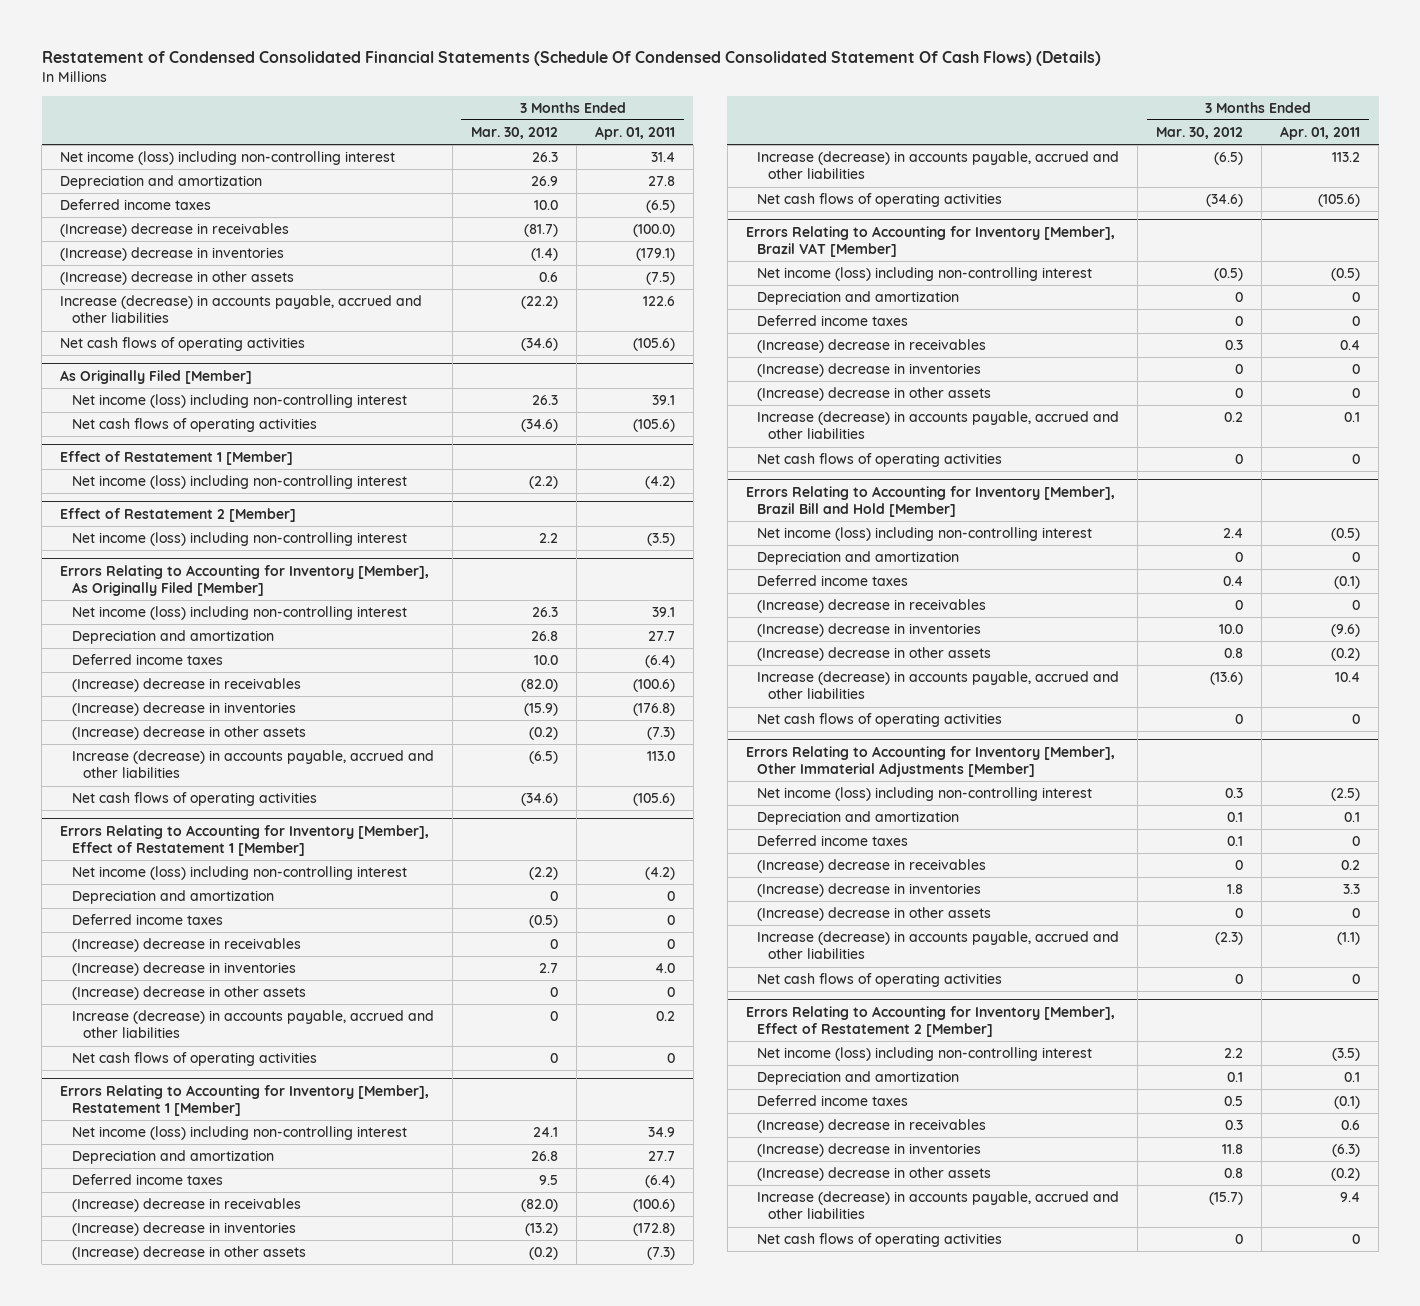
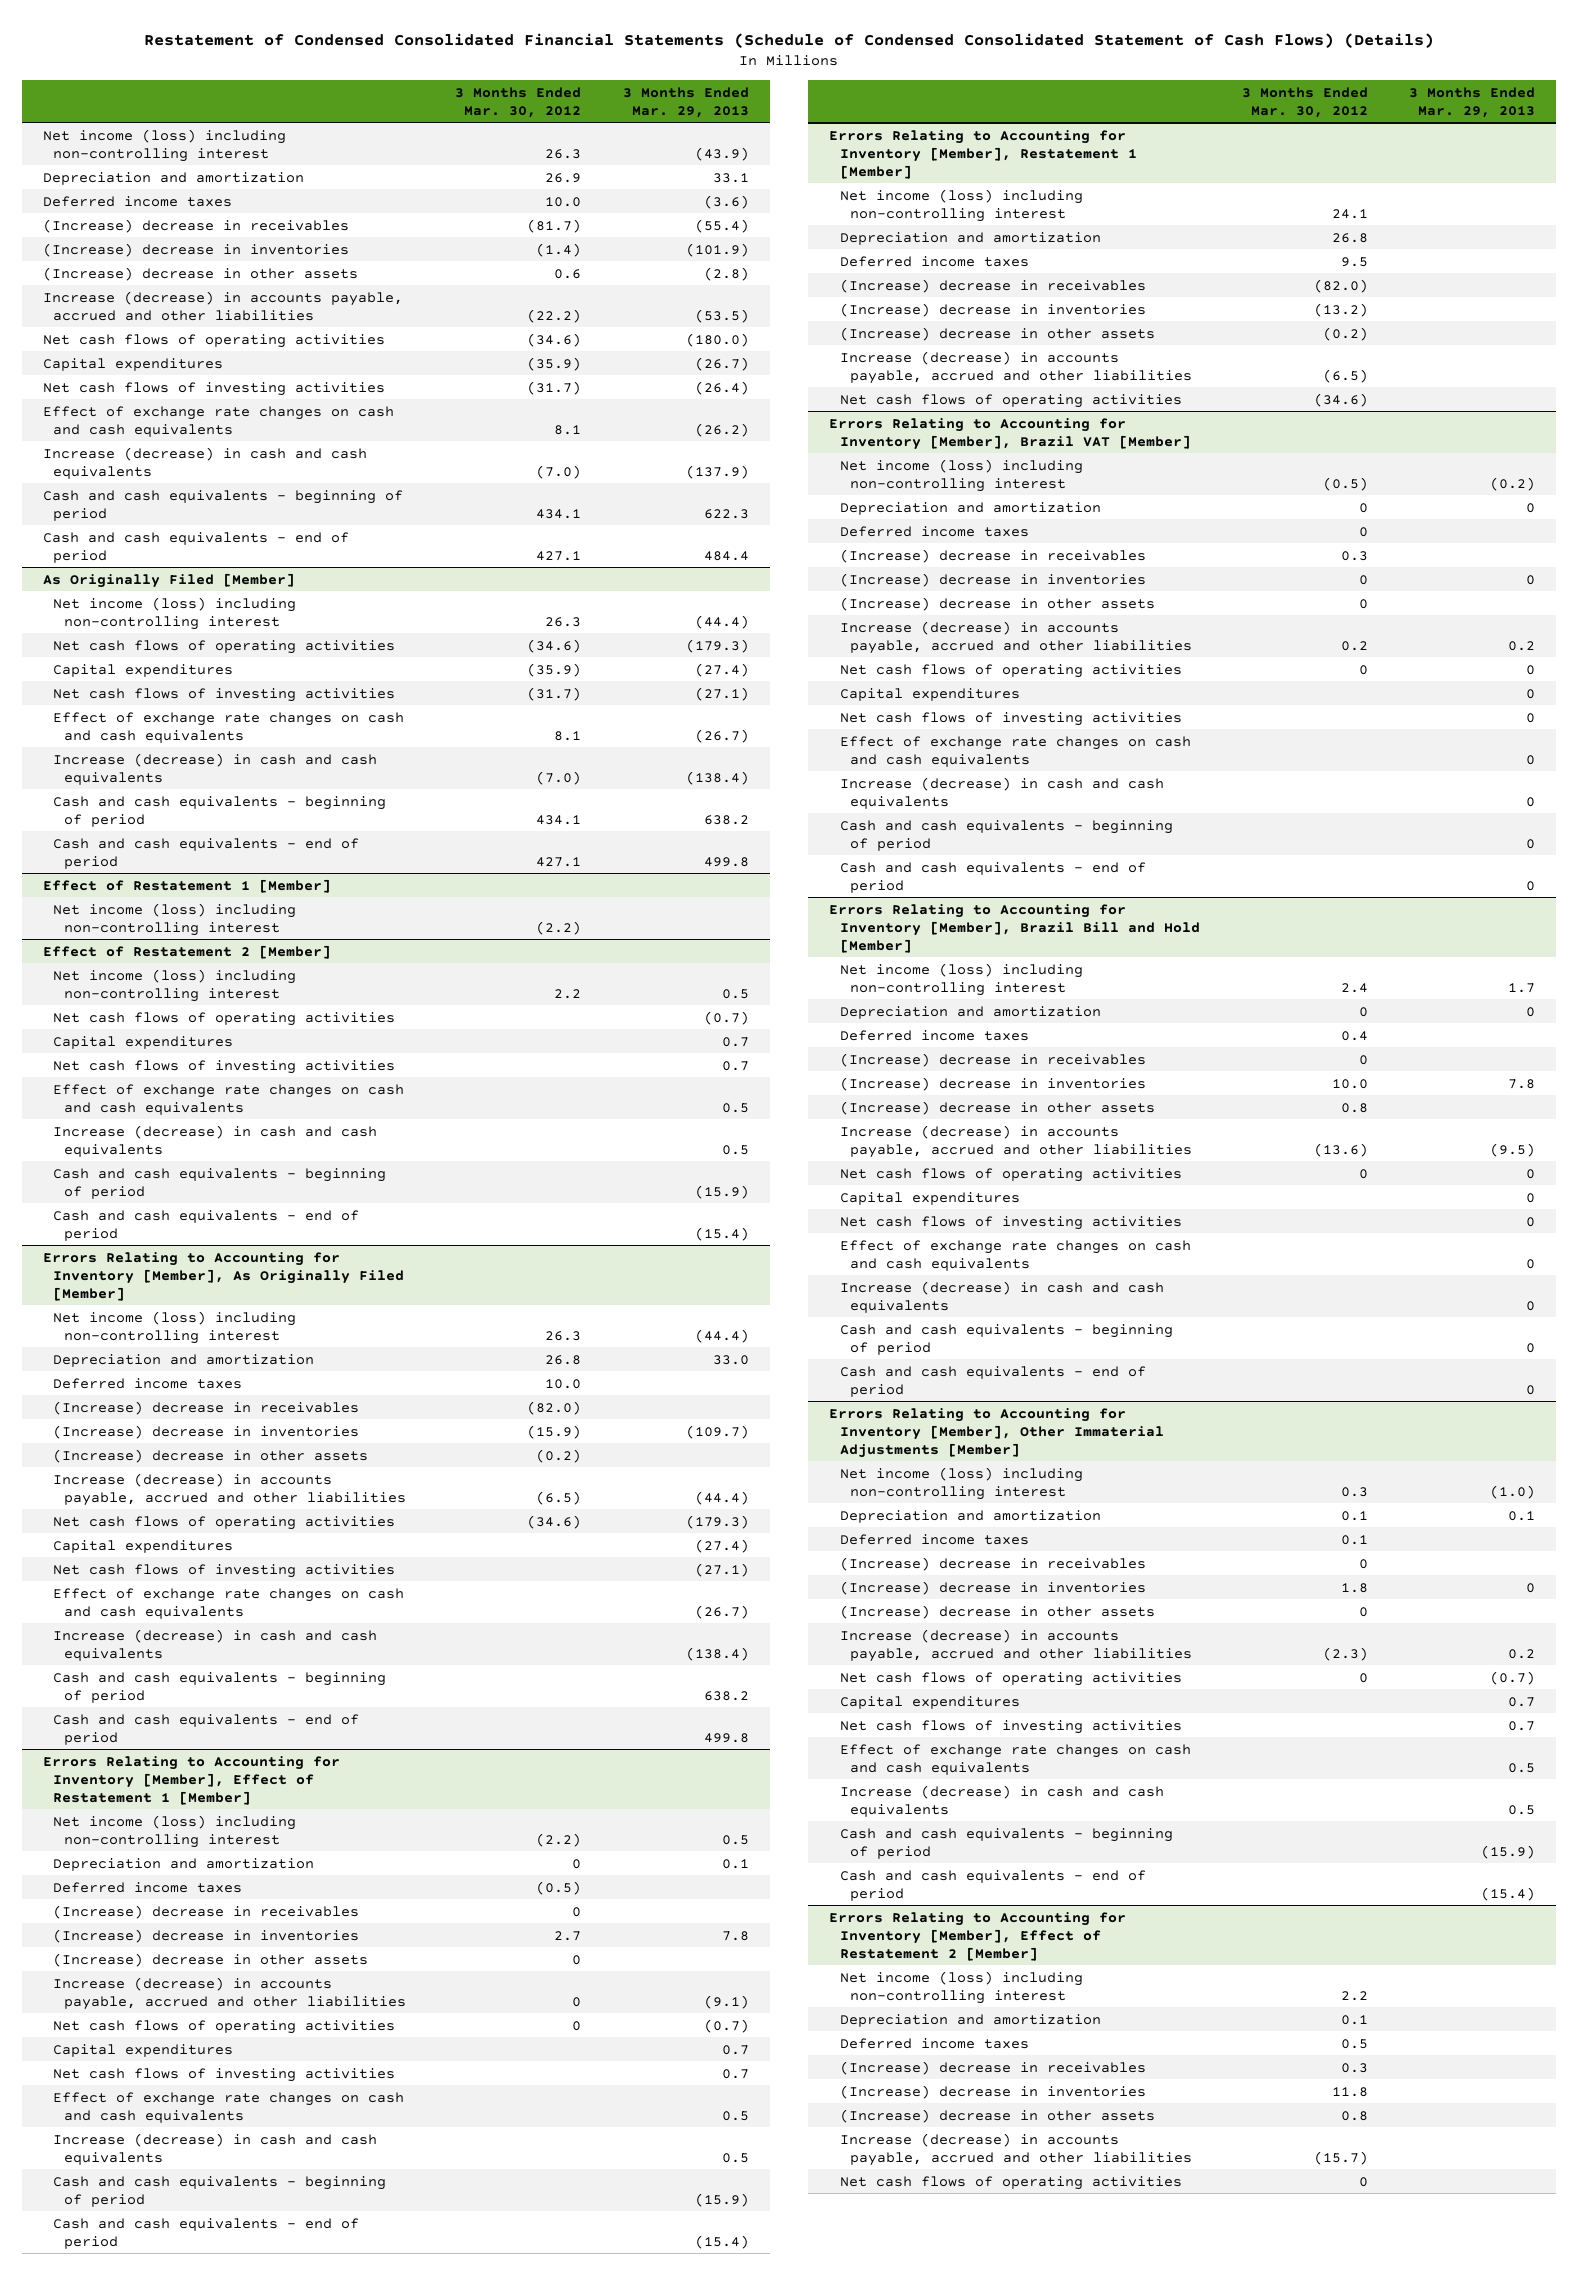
[41,51,1101,67] Restatement of Condensed Consolidated Financial Statements (Schedule Of Condensed Consolidated Statement Of Cash Flows) (Details) -> [144,32,1435,48] Restatement of Condensed Consolidated Financial Statements (Schedule of Condensed Consolidated Statement of Cash Flows) (Details)
[594,125,675,140] Apr. 01, 2011 -> none
none -> [623,86,750,118] 3 Months Ended Mar. 29, 2013
none -> [42,357,223,371] Capital expenditures
none -> [42,381,385,396] Net cash flows of investing activities
none -> [42,405,394,437] Effect of exchange rate changes on cash and cash equivalents
none -> [42,446,367,479] Increase (decrease) in cash and cash equivalents
none -> [42,489,403,521] Cash and cash equivalents - beginning of period
none -> [42,531,349,563] Cash and cash equivalents - end of period
none -> [53,663,234,677] Capital expenditures
none -> [53,687,396,702] Net cash flows of investing activities
none -> [53,711,405,743] Effect of exchange rate changes on cash and cash equivalents
none -> [53,752,378,785] Increase (decrease) in cash and cash equivalents
none -> [53,795,387,827] Cash and cash equivalents - beginning of period
none -> [53,837,360,869] Cash and cash equivalents - end of period
none -> [53,1011,396,1026] Net cash flows of operating activities
none -> [53,1035,234,1049] Capital expenditures
none -> [53,1059,396,1074] Net cash flows of investing activities
none -> [53,1083,405,1115] Effect of exchange rate changes on cash and cash equivalents
none -> [53,1124,378,1157] Increase (decrease) in cash and cash equivalents
none -> [53,1167,387,1199] Cash and cash equivalents - beginning of period
none -> [53,1209,360,1241] Cash and cash equivalents - end of period
none -> [53,1539,234,1553] Capital expenditures
none -> [53,1563,396,1578] Net cash flows of investing activities
none -> [53,1587,405,1619] Effect of exchange rate changes on cash and cash equivalents
none -> [53,1628,378,1661] Increase (decrease) in cash and cash equivalents
none -> [53,1671,387,1703] Cash and cash equivalents - beginning of period
none -> [53,1713,360,1745] Cash and cash equivalents - end of period
none -> [53,2043,234,2057] Capital expenditures
none -> [53,2067,396,2082] Net cash flows of investing activities
none -> [53,2091,405,2123] Effect of exchange rate changes on cash and cash equivalents
none -> [53,2132,378,2165] Increase (decrease) in cash and cash equivalents
none -> [53,2175,387,2207] Cash and cash equivalents - beginning of period
none -> [53,2217,360,2249] Cash and cash equivalents - end of period
none -> [839,687,1020,701] Capital expenditures
none -> [839,711,1182,726] Net cash flows of investing activities
none -> [839,735,1191,767] Effect of exchange rate changes on cash and cash equivalents
none -> [839,776,1164,809] Increase (decrease) in cash and cash equivalents
none -> [839,819,1173,851] Cash and cash equivalents - beginning of period
none -> [839,861,1146,893] Cash and cash equivalents - end of period
none -> [839,1191,1020,1205] Capital expenditures
none -> [839,1215,1182,1230] Net cash flows of investing activities
none -> [839,1239,1191,1271] Effect of exchange rate changes on cash and cash equivalents
none -> [839,1280,1164,1313] Increase (decrease) in cash and cash equivalents
none -> [839,1323,1173,1355] Cash and cash equivalents - beginning of period
none -> [839,1365,1146,1397] Cash and cash equivalents - end of period
none -> [839,1695,1020,1709] Capital expenditures
none -> [839,1719,1182,1734] Net cash flows of investing activities
none -> [839,1743,1191,1775] Effect of exchange rate changes on cash and cash equivalents
none -> [839,1784,1164,1817] Increase (decrease) in cash and cash equivalents
none -> [839,1827,1173,1859] Cash and cash equivalents - beginning of period
none -> [839,1869,1146,1901] Cash and cash equivalents - end of period

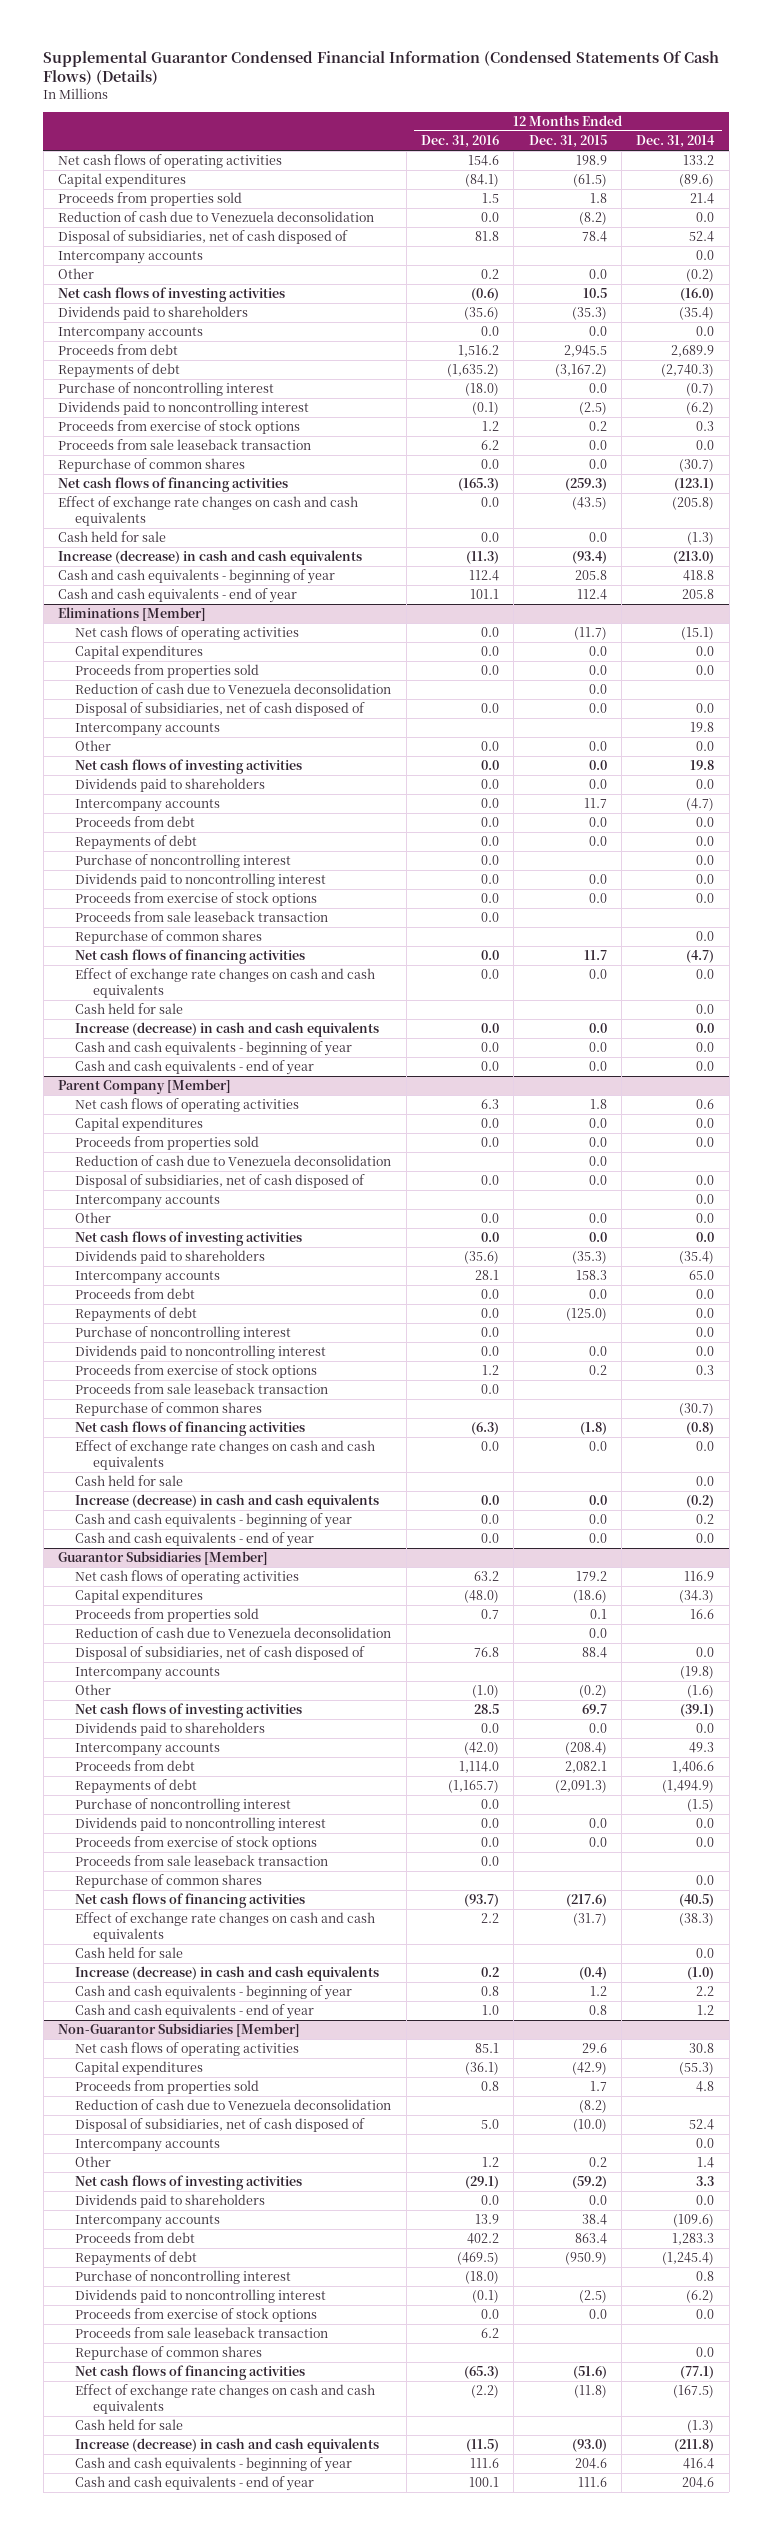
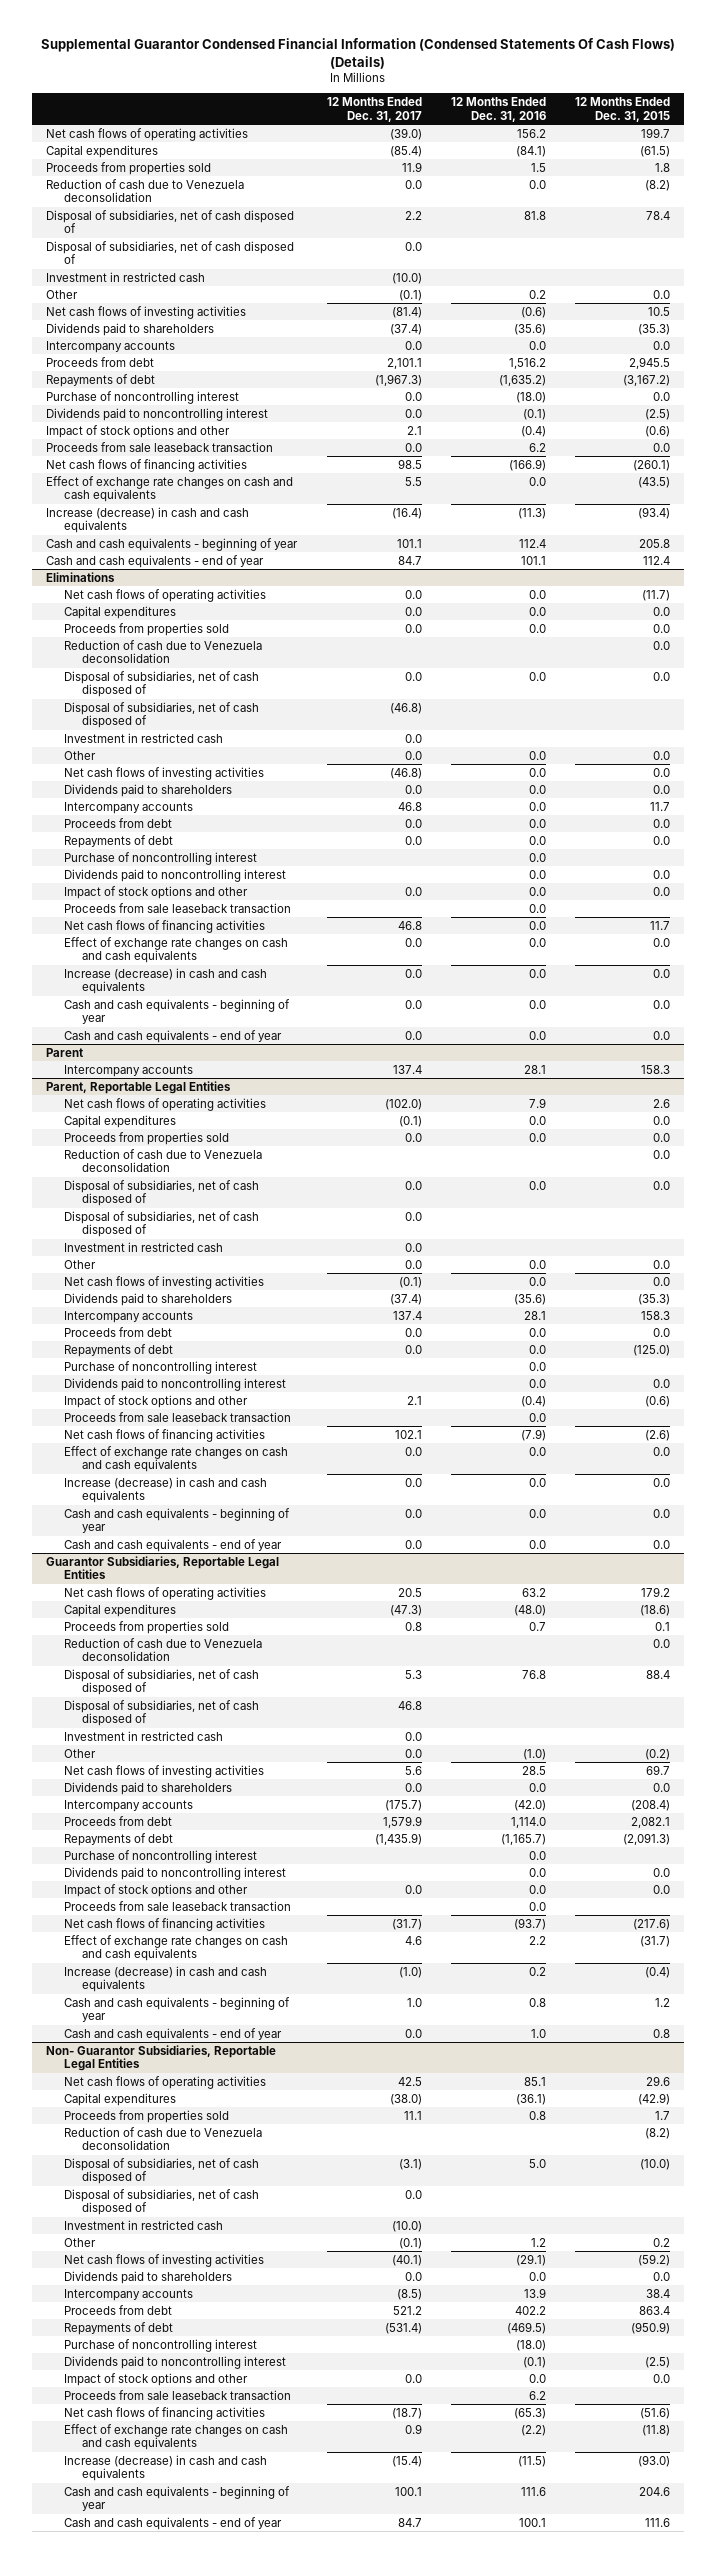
[636,135,716,149] Dec. 31, 2014 -> none
none -> [326,97,422,122] 12 Months Ended Dec. 31, 2017
[468,155,500,167] 154.6 -> [516,128,546,138] 156.2
[575,155,607,166] 198.9 -> [640,127,670,138] 199.7
[58,251,204,265] Intercompany accounts -> [46,240,295,265] Disposal of subsidiaries, net of cash disposed of
none -> [46,271,206,282] Investment in restricted cash
[58,420,301,435] Proceeds from exercise of stock options -> none
none -> [46,424,231,438] Impact of stock options and other
[58,458,246,473] Repurchase of common shares -> none
[458,478,500,492] (165.3) -> [508,458,546,471] (166.9)
[564,478,607,492] (259.3) -> [632,459,670,471] (260.1)
[58,531,167,543] Cash held for sale -> none
[58,607,207,622] Eliminations [Member] -> [46,571,116,582] Eliminations
[75,723,221,737] Intercompany accounts -> [64,701,260,729] Disposal of subsidiaries, net of cash disposed of
none -> [64,732,224,743] Investment in restricted cash
[75,892,318,907] Proceeds from exercise of stock options -> none
none -> [64,885,249,899] Impact of stock options and other
[75,930,263,945] Repurchase of common shares -> none
[75,1003,184,1015] Cash held for sale -> none
[58,1079,232,1095] Parent Company [Member] -> none
none -> [46,1047,84,1057] Parent
none -> [64,1064,194,1077] Intercompany accounts
none -> [46,1080,232,1094] Parent, Reportable Legal Entities
[481,1099,500,1110] 6.3 -> [528,1097,546,1108] 7.9
[589,1099,607,1110] 1.8 -> [652,1098,670,1108] 2.6
[75,1195,221,1209] Intercompany accounts -> [64,1210,260,1238] Disposal of subsidiaries, net of cash disposed of
none -> [64,1241,224,1252] Investment in restricted cash
[75,1364,318,1379] Proceeds from exercise of stock options -> none
none -> [64,1394,249,1408] Impact of stock options and other
[75,1402,263,1417] Repurchase of common shares -> none
[471,1422,500,1436] (6.3) -> [520,1428,546,1441] (7.9)
[579,1422,607,1436] (1.8) -> [644,1429,670,1441] (2.6)
[75,1475,184,1487] Cash held for sale -> none
[58,1551,269,1566] Guarantor Subsidiaries [Member] -> none
none -> [46,1555,280,1580] Guarantor Subsidiaries, Reportable Legal Entities
[75,1667,221,1681] Intercompany accounts -> [64,1699,260,1727] Disposal of subsidiaries, net of cash disposed of
none -> [64,1730,224,1741] Investment in restricted cash
[75,1836,318,1851] Proceeds from exercise of stock options -> none
none -> [64,1883,249,1897] Impact of stock options and other
[75,1874,263,1889] Repurchase of common shares -> none
[75,1947,184,1959] Cash held for sale -> none
[58,2023,301,2038] Non-Guarantor Subsidiaries [Member] -> none
none -> [46,2044,277,2072] Non- Guarantor Subsidiaries, Reportable Legal Entities
[75,2139,221,2153] Intercompany accounts -> [64,2188,260,2216] Disposal of subsidiaries, net of cash disposed of
none -> [64,2219,224,2230] Investment in restricted cash
[75,2308,318,2323] Proceeds from exercise of stock options -> none
none -> [64,2372,249,2386] Impact of stock options and other
[75,2346,263,2361] Repurchase of common shares -> none
[75,2419,184,2431] Cash held for sale -> none

